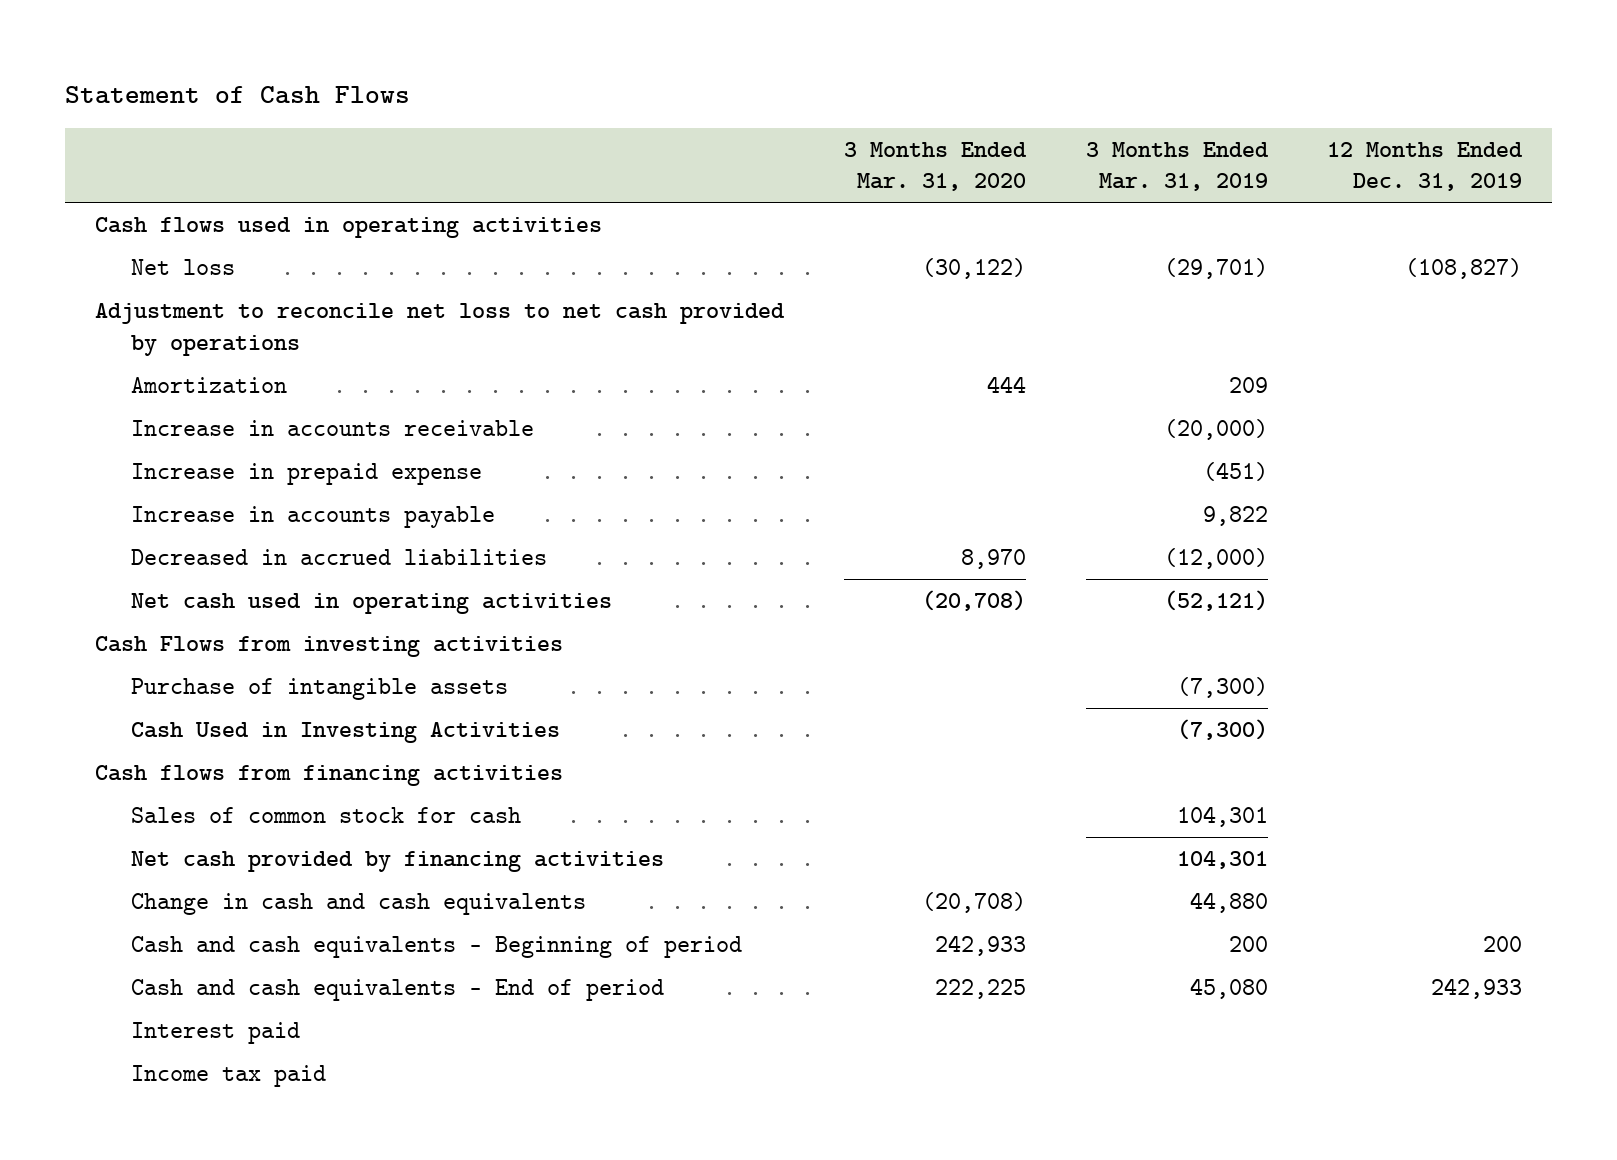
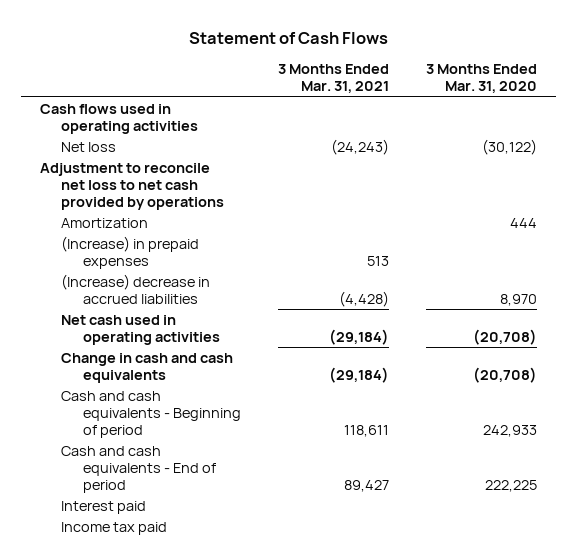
[1085,141,1269,192] 3 Months Ended Mar. 31, 2019 -> none
[1327,141,1524,192] 12 Months Ended Dec. 31, 2019 -> none
none -> [278,64,390,94] 3 Months Ended Mar. 31, 2021
[131,419,535,436] Increase in accounts receivable -> none
[131,505,496,528] Increase in accounts payable -> none
[131,462,483,485] Increase in prepaid expense -> [61,235,200,269] (Increase) in prepaid expenses
[131,548,548,565] Decreased in accrued liabilities -> [61,273,211,304] (Increase) decrease in accrued liabilities
[94,635,563,657] Cash Flows from investing activities -> none
[131,677,509,700] Purchase of intangible assets -> none
[131,721,561,743] Cash Used in Investing Activities -> none
[94,764,563,786] Cash flows from financing activities -> none
[131,806,522,823] Sales of common stock for cash -> none
[131,850,665,872] Net cash provided by financing activities -> none

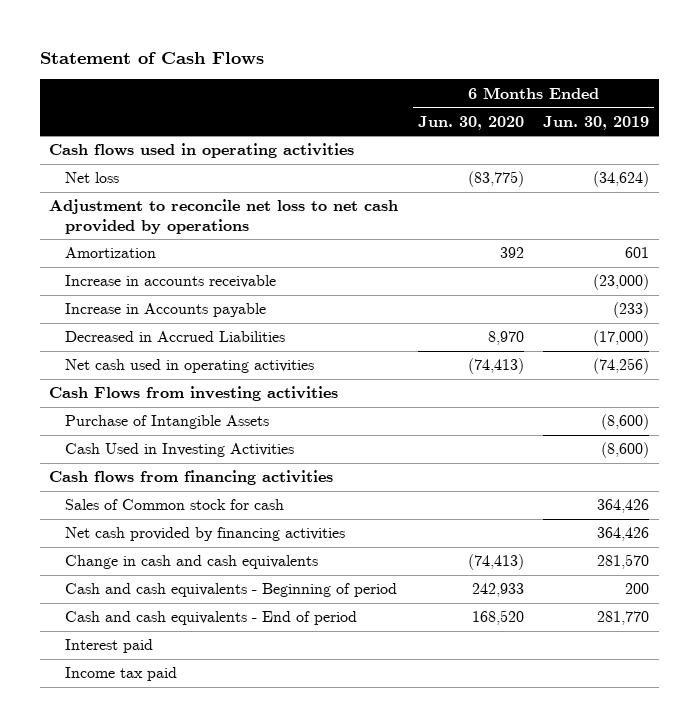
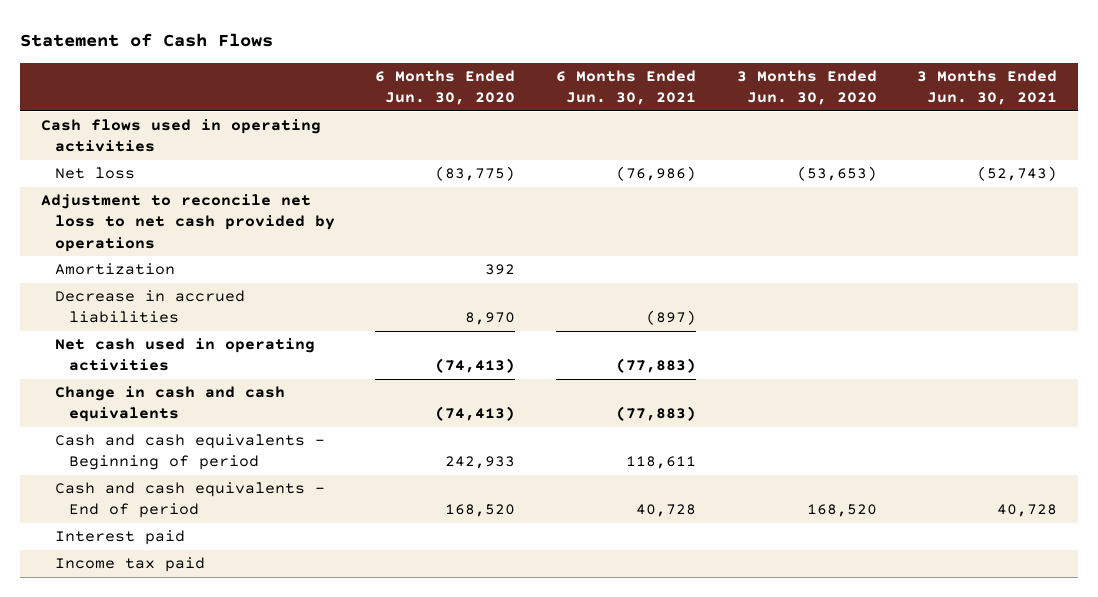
[543,115,650,130] Jun. 30, 2019 -> none
none -> [555,70,696,106] 6 Months Ended Jun. 30, 2021
none -> [736,70,877,106] 3 Months Ended Jun. 30, 2020
none -> [917,70,1058,106] 3 Months Ended Jun. 30, 2021
[65,275,277,289] Increase in accounts receivable -> none
[65,303,267,318] Increase in Accounts payable -> none
[65,331,286,343] Decreased in Accrued Liabilities -> [54,290,245,324] Decrease in accrued liabilities
[49,386,339,402] Cash Flows from investing activities -> none
[65,415,270,430] Purchase of Intangible Assets -> none
[65,443,295,458] Cash Used in Investing Activities -> none
[49,470,334,486] Cash flows from financing activities -> none
[65,499,285,511] Sales of Common stock for cash -> none
[65,527,346,542] Net cash provided by financing activities -> none

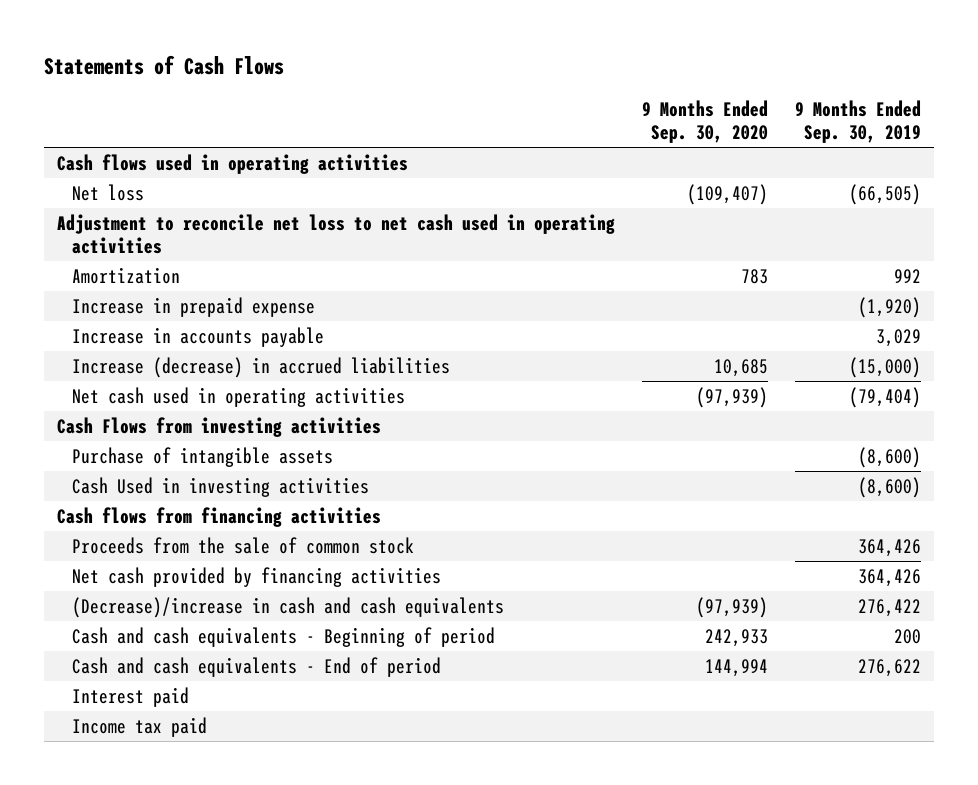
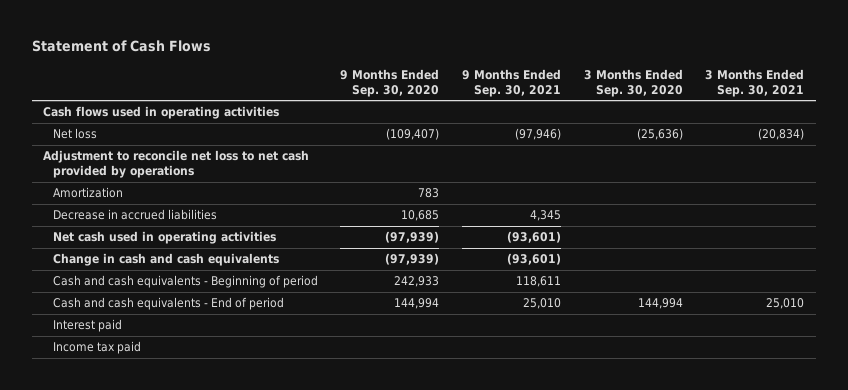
[43,55,284,76] Statements of Cash Flows -> [32,40,212,53] Statement of Cash Flows
[794,99,921,143] 9 Months Ended Sep. 30, 2019 -> none
none -> [461,68,561,97] 9 Months Ended Sep. 30, 2021
none -> [583,68,683,97] 3 Months Ended Sep. 30, 2020
none -> [705,68,805,97] 3 Months Ended Sep. 30, 2021
[57,214,616,254] Adjustment to reconcile net loss to net cash used in operating activities -> [43,150,310,179] Adjustment to reconcile net loss to net cash provided by operations
[72,297,316,318] Increase in prepaid expense -> none
[72,327,325,348] Increase in accounts payable -> none
[72,357,451,379] Increase (decrease) in accrued liabilities -> [52,209,217,221] Decrease in accrued liabilities
[57,417,382,438] Cash Flows from investing activities -> none
[72,447,334,468] Purchase of intangible assets -> none
[72,477,370,498] Cash Used in investing activities -> none
[57,507,382,528] Cash flows from financing activities -> none
[72,537,415,555] Proceeds from the sale of common stock -> none
[72,567,442,588] Net cash provided by financing activities -> none
[72,597,505,619] (Decrease)/increase in cash and cash equivalents -> [52,253,279,267] Change in cash and cash equivalents

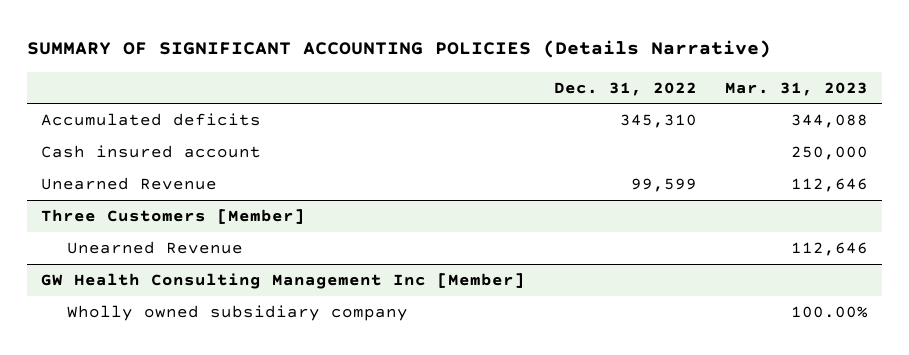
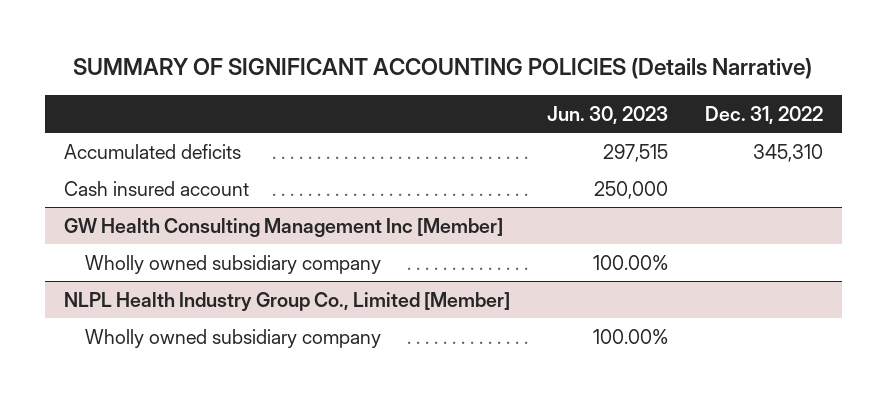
[724,81,868,96] Mar. 31, 2023 -> none
none -> [546,105,668,124] Jun. 30, 2023
[41,176,218,190] Unearned Revenue -> none
[41,208,306,224] Three Customers [Member] -> none
[66,240,243,254] Unearned Revenue -> none
none -> [63,291,510,311] NLPL Health Industry Group Co., Limited [Member]
none -> [85,328,382,348] Wholly owned subsidiary company

